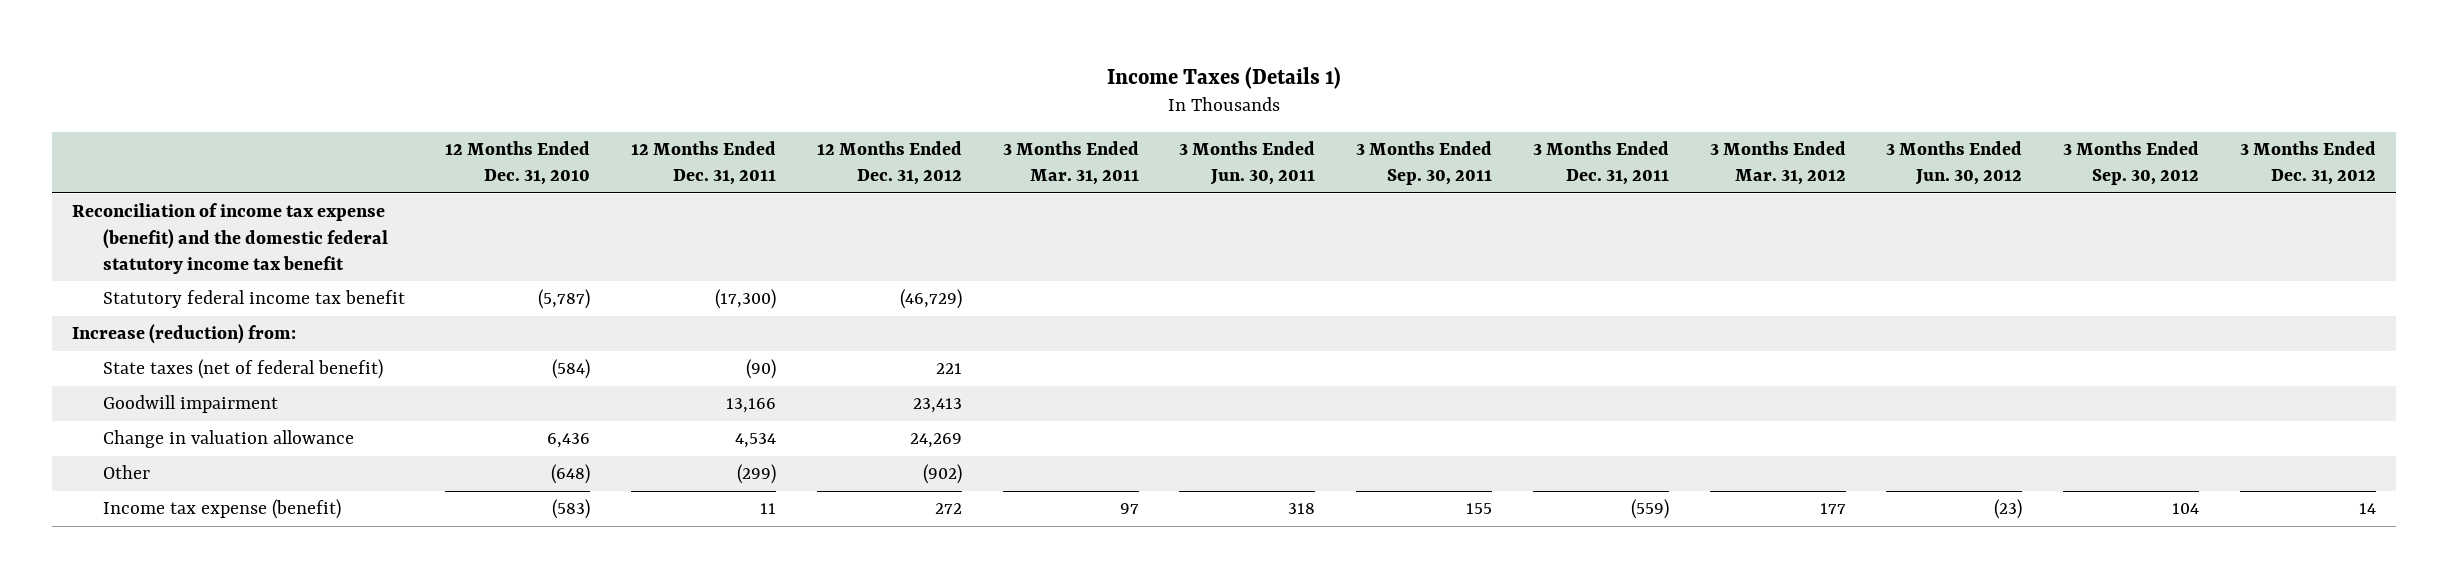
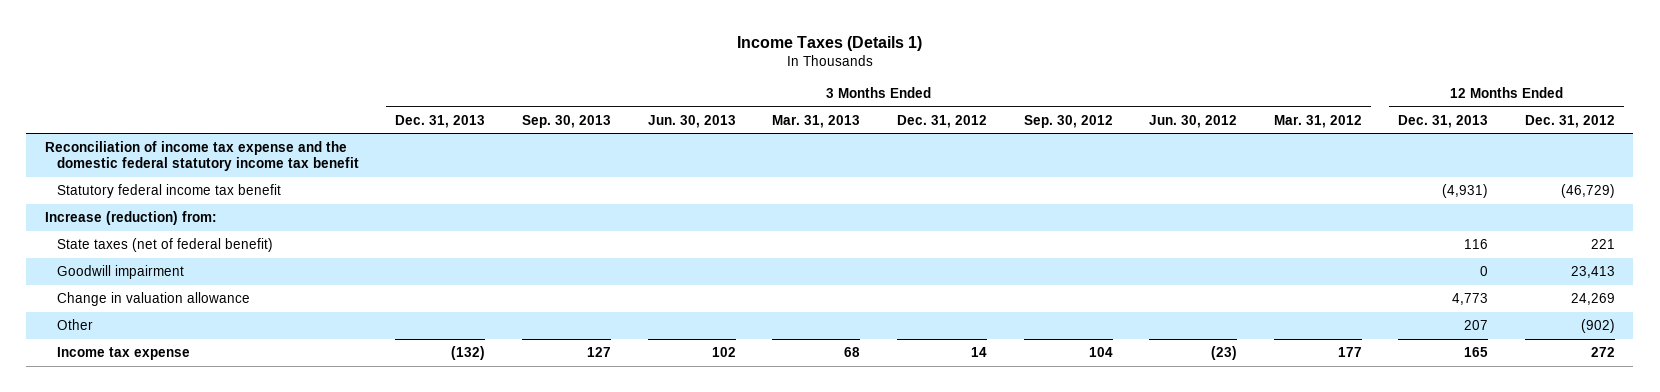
[445,141,591,186] 12 Months Ended Dec. 31, 2010 -> none
[631,141,777,186] 12 Months Ended Dec. 31, 2011 -> none
[1002,141,1139,186] 3 Months Ended Mar. 31, 2011 -> none
[1179,141,1316,186] 3 Months Ended Jun. 30, 2011 -> none
[1356,141,1493,186] 3 Months Ended Sep. 30, 2011 -> none
[1532,141,1669,186] 3 Months Ended Dec. 31, 2011 -> none
none -> [395,114,486,128] Dec. 31, 2013
none -> [522,114,612,128] Sep. 30, 2013
none -> [647,114,736,128] Jun. 30, 2013
none -> [772,114,861,128] Mar. 31, 2013
none -> [1398,114,1489,128] Dec. 31, 2013
[72,203,388,274] Reconciliation of income tax expense (benefit) and the domestic federal statutory income tax benefit -> [44,141,359,172] Reconciliation of income tax expense and the domestic federal statutory income tax benefit
[102,499,341,520] Income tax expense (benefit) -> [56,347,190,361] Income tax expense

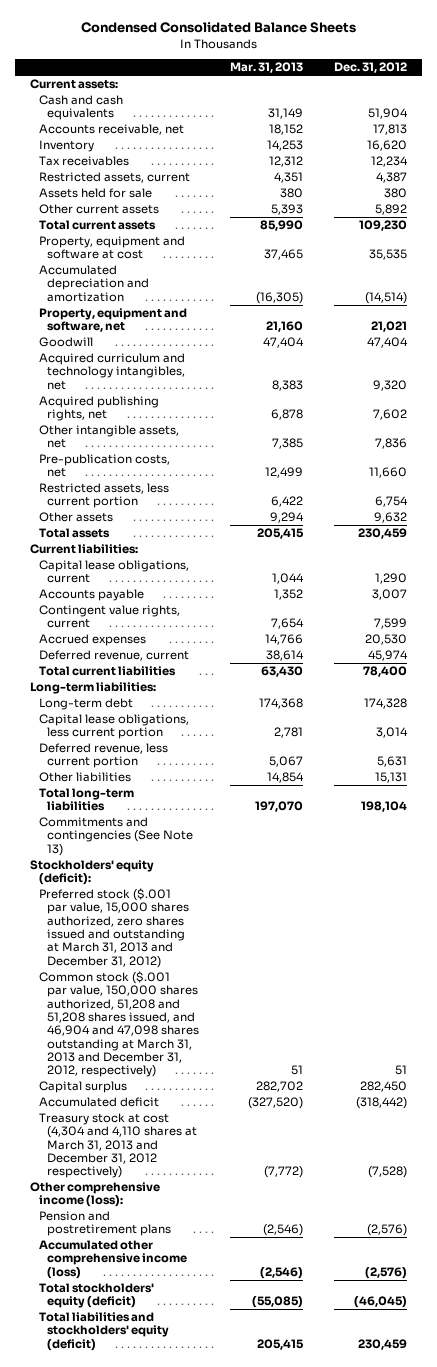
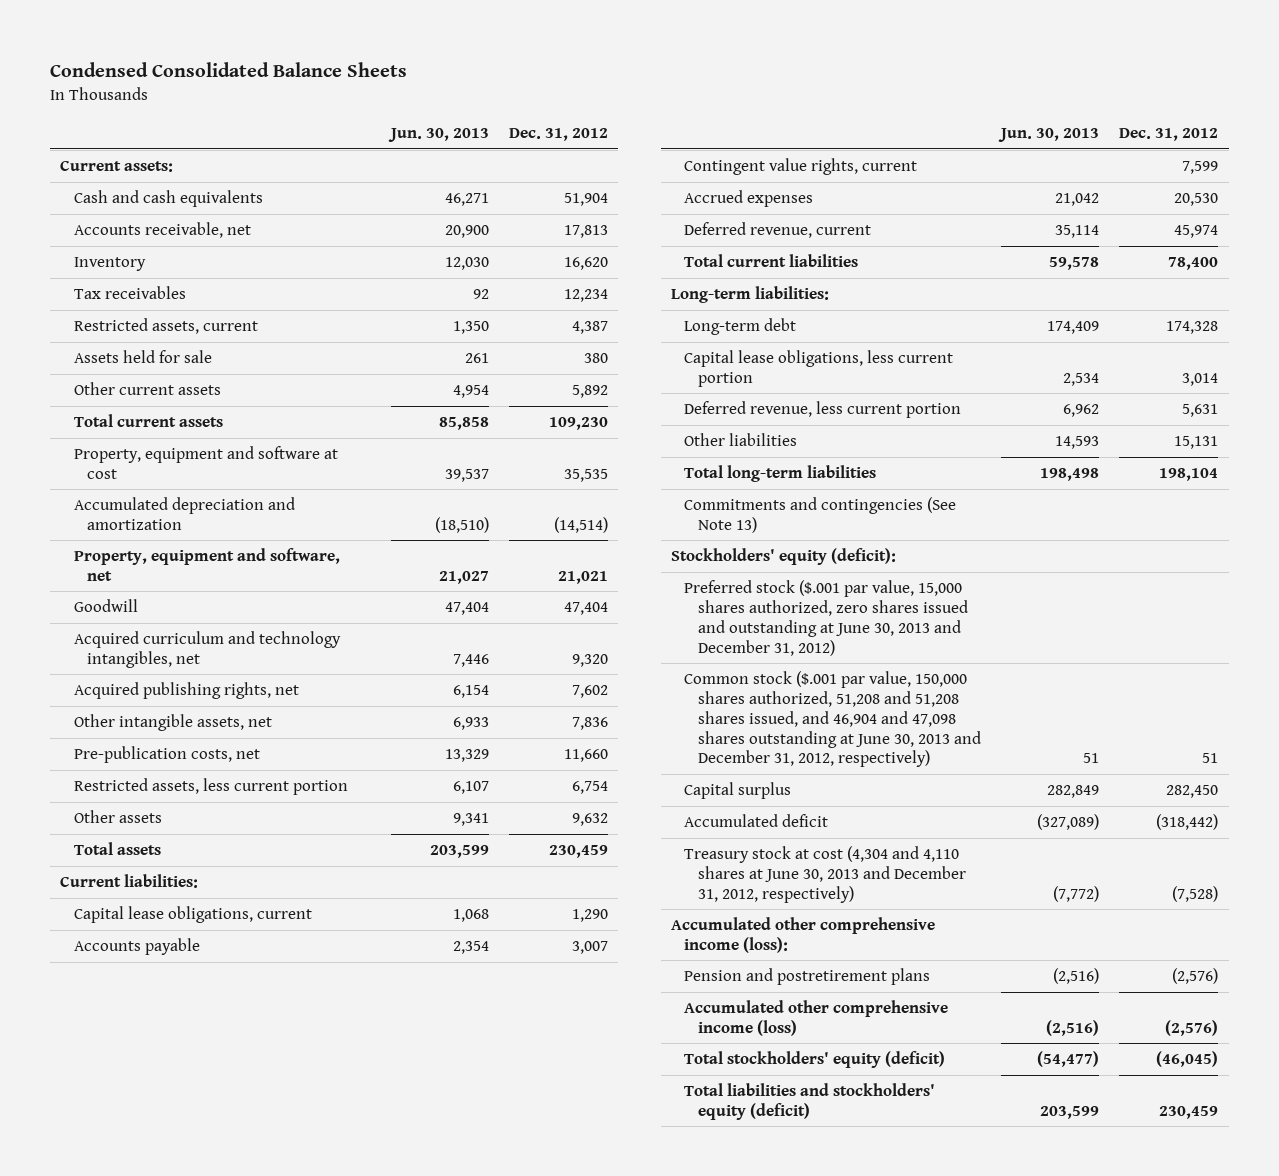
[229,62,303,74] Mar. 31, 2013 -> none
none -> [387,128,489,143] Jun. 30, 2013
[38,888,189,968] Preferred stock ($.001 par value, 15,000 shares authorized, zero shares issued and outstanding at March 31, 2013 and December 31, 2012) -> [684,580,968,656] Preferred stock ($.001 par value, 15,000 shares authorized, zero shares issued and outstanding at June 30, 2013 and December 31, 2012)
[38,971,199,1078] Common stock ($.001 par value, 150,000 shares authorized, 51,208 and 51,208 shares issued, and 46,904 and 47,098 shares outstanding at March 31, 2013 and December 31, 2012, respectively) -> [684,671,981,768] Common stock ($.001 par value, 150,000 shares authorized, 51,208 and 51,208 shares issued, and 46,904 and 47,098 shares outstanding at June 30, 2013 and December 31, 2012, respectively)
[38,1113,197,1179] Treasury stock at cost (4,304 and 4,110 shares at March 31, 2013 and December 31, 2012 respectively) -> [684,846,966,903] Treasury stock at cost (4,304 and 4,110 shares at June 30, 2013 and December 31, 2012, respectively)
[30,1182,161,1208] Other comprehensive income (loss): -> [670,917,935,953] Accumulated other comprehensive income (loss):

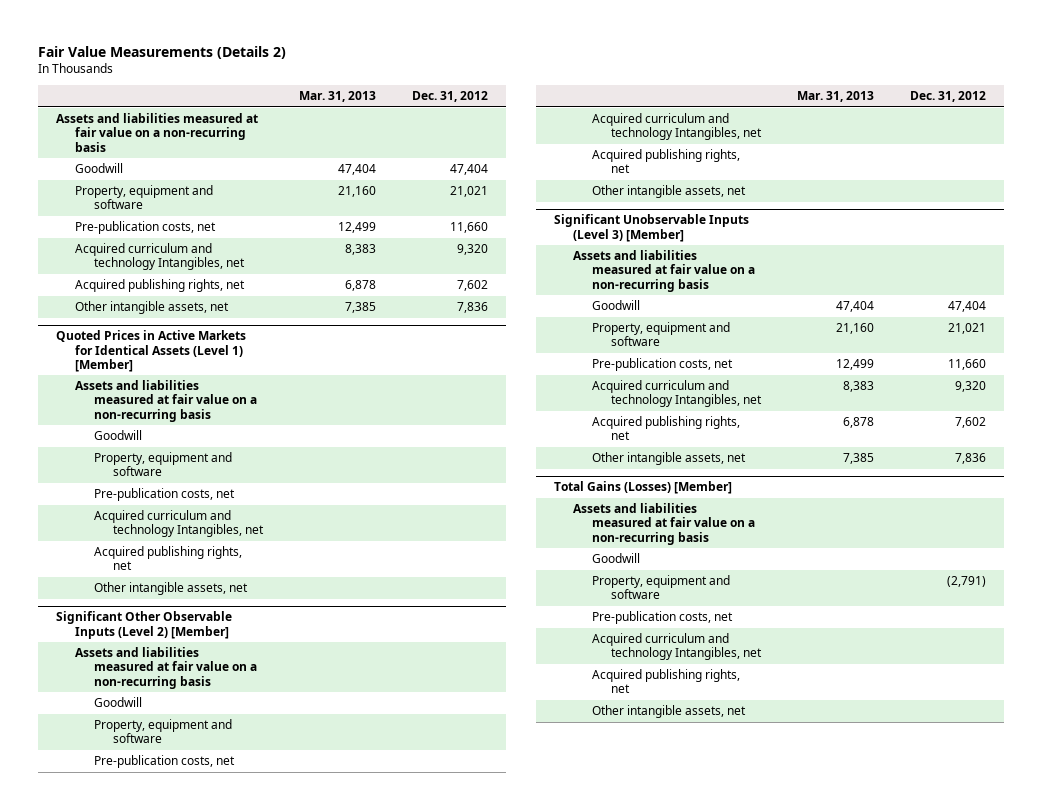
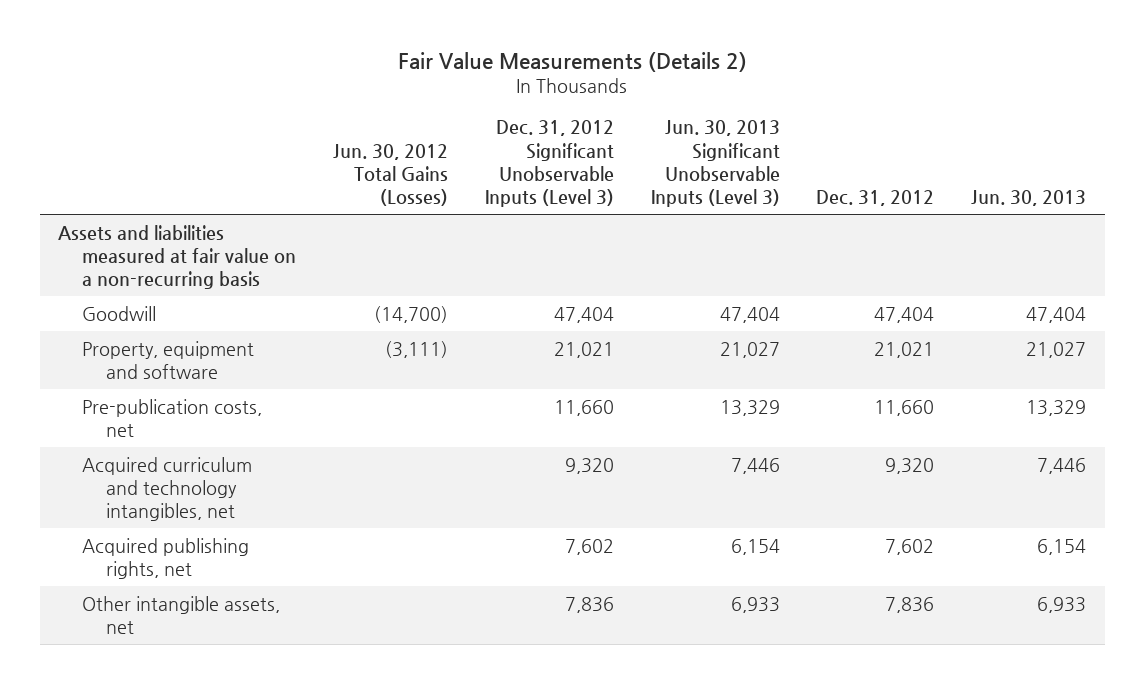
[299,91,377,103] Mar. 31, 2013 -> none
none -> [332,143,448,207] Jun. 30, 2012 Total Gains (Losses)
none -> [484,120,614,208] Dec. 31, 2012 Significant Unobservable Inputs (Level 3)
none -> [650,120,780,208] Jun. 30, 2013 Significant Unobservable Inputs (Level 3)
none -> [971,190,1087,207] Jun. 30, 2013
[75,279,246,293] Acquired publishing rights, net -> none
[75,301,230,315] Other intangible assets, net -> none
[56,330,247,372] Quoted Prices in Active Markets for Identical Assets (Level 1) [Member] -> none
[75,380,258,422] Assets and liabilities measured at fair value on a non-recurring basis -> none
[94,430,143,441] Goodwill -> none
[94,452,233,477] Property, equipment and software -> none
[94,488,236,502] Pre-publication costs, net -> none
[94,510,265,538] Acquired curriculum and technology Intangibles, net -> none
[94,546,243,571] Acquired publishing rights, net -> none
[94,582,249,596] Other intangible assets, net -> none
[56,611,233,639] Significant Other Observable Inputs (Level 2) [Member] -> none
[75,647,258,689] Assets and liabilities measured at fair value on a non-recurring basis -> none
[94,697,143,708] Goodwill -> none
[94,719,233,744] Property, equipment and software -> none
[94,755,236,769] Pre-publication costs, net -> none
[592,113,763,141] Acquired curriculum and technology Intangibles, net -> none
[592,149,741,174] Acquired publishing rights, net -> none
[592,185,747,199] Other intangible assets, net -> none
[553,214,749,242] Significant Unobservable Inputs (Level 3) [Member] -> none
[572,250,756,292] Assets and liabilities measured at fair value on a non-recurring basis -> none
[592,300,641,311] Goodwill -> none
[592,322,731,347] Property, equipment and software -> none
[592,358,734,372] Pre-publication costs, net -> none
[592,380,763,408] Acquired curriculum and technology Intangibles, net -> none
[75,243,246,271] Acquired curriculum and technology Intangibles, net -> [82,456,253,522] Acquired curriculum and technology intangibles, net
[553,481,732,495] Total Gains (Losses) [Member] -> none
[572,503,756,545] Assets and liabilities measured at fair value on a non-recurring basis -> none
[592,553,641,564] Goodwill -> none
[592,575,731,600] Property, equipment and software -> none
[592,611,734,625] Pre-publication costs, net -> none
[592,633,763,661] Acquired curriculum and technology Intangibles, net -> none
[592,669,741,694] Acquired publishing rights, net -> none
[592,705,747,719] Other intangible assets, net -> none

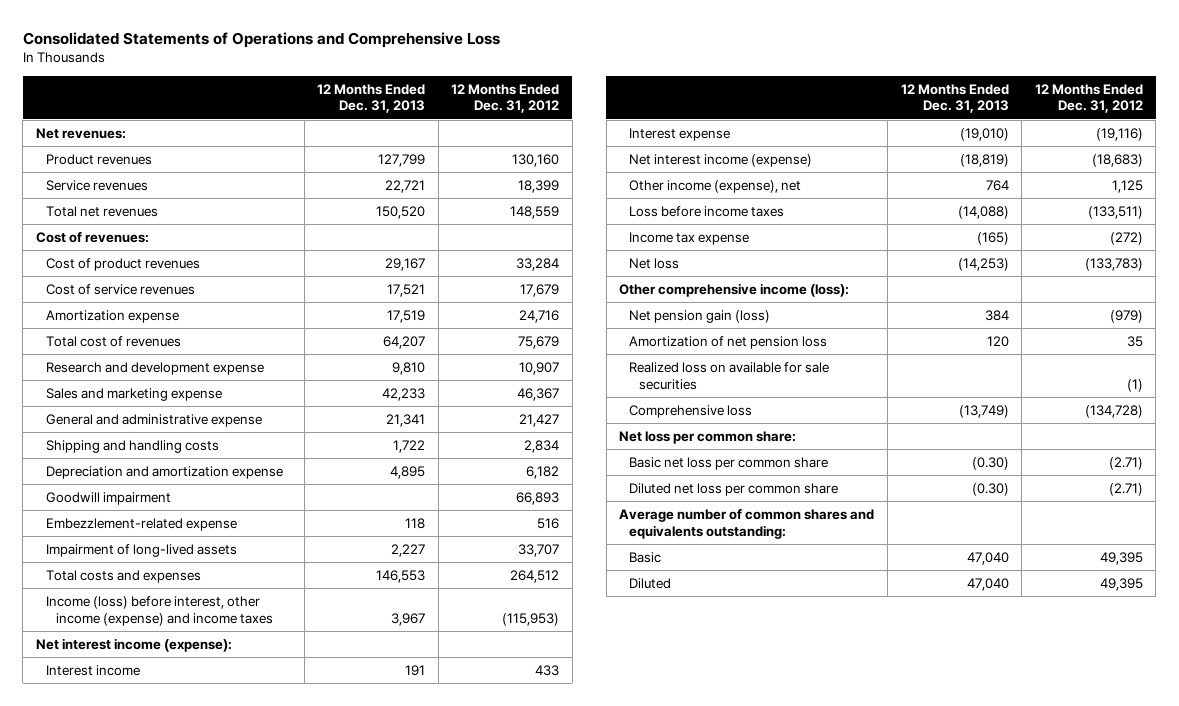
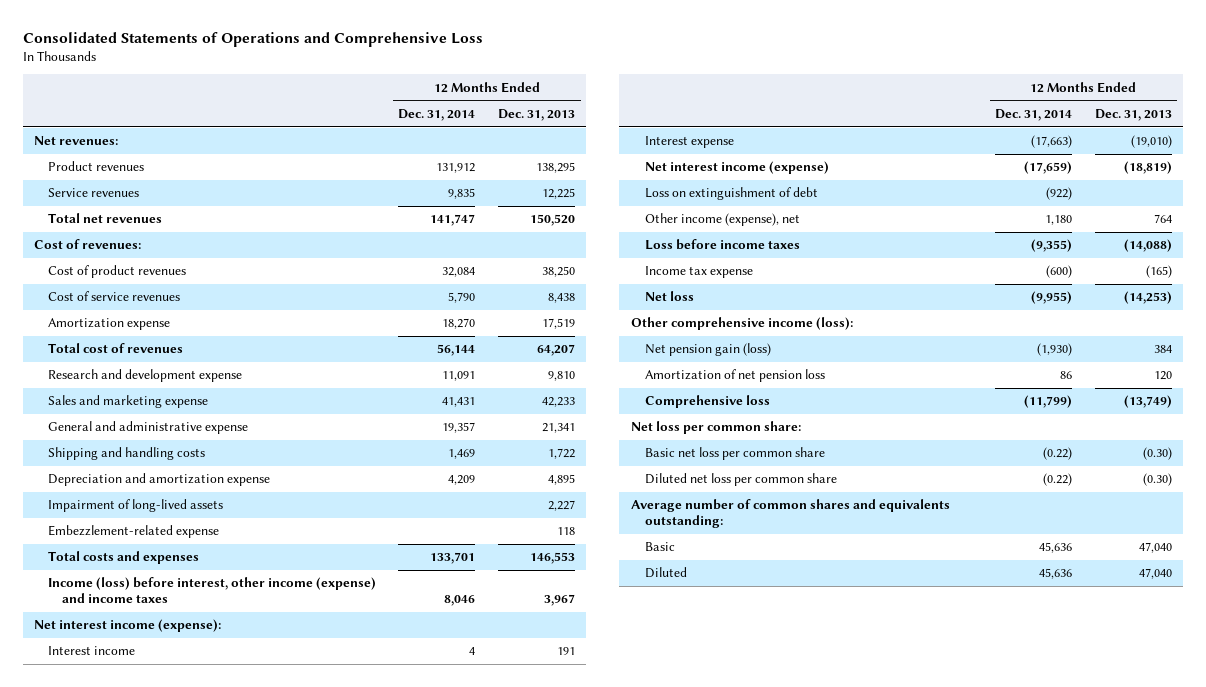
[451,83,560,114] 12 Months Ended Dec. 31, 2012 -> none
none -> [398,109,476,122] Dec. 31, 2014
[378,153,426,167] 127,799 -> [535,162,575,174] 138,295
[385,179,426,193] 22,721 -> [541,188,575,200] 12,225
[385,257,426,271] 29,167 -> [541,266,575,278] 38,250
[387,283,426,297] 17,521 -> [547,293,575,304] 8,438
[45,491,171,505] Goodwill impairment -> none
[45,517,237,531] Embezzlement-related expense -> [47,525,219,539] Embezzlement-related expense
none -> [644,187,818,201] Loss on extinguishment of debt
[629,361,830,390] Realized loss on available for sale securities -> none

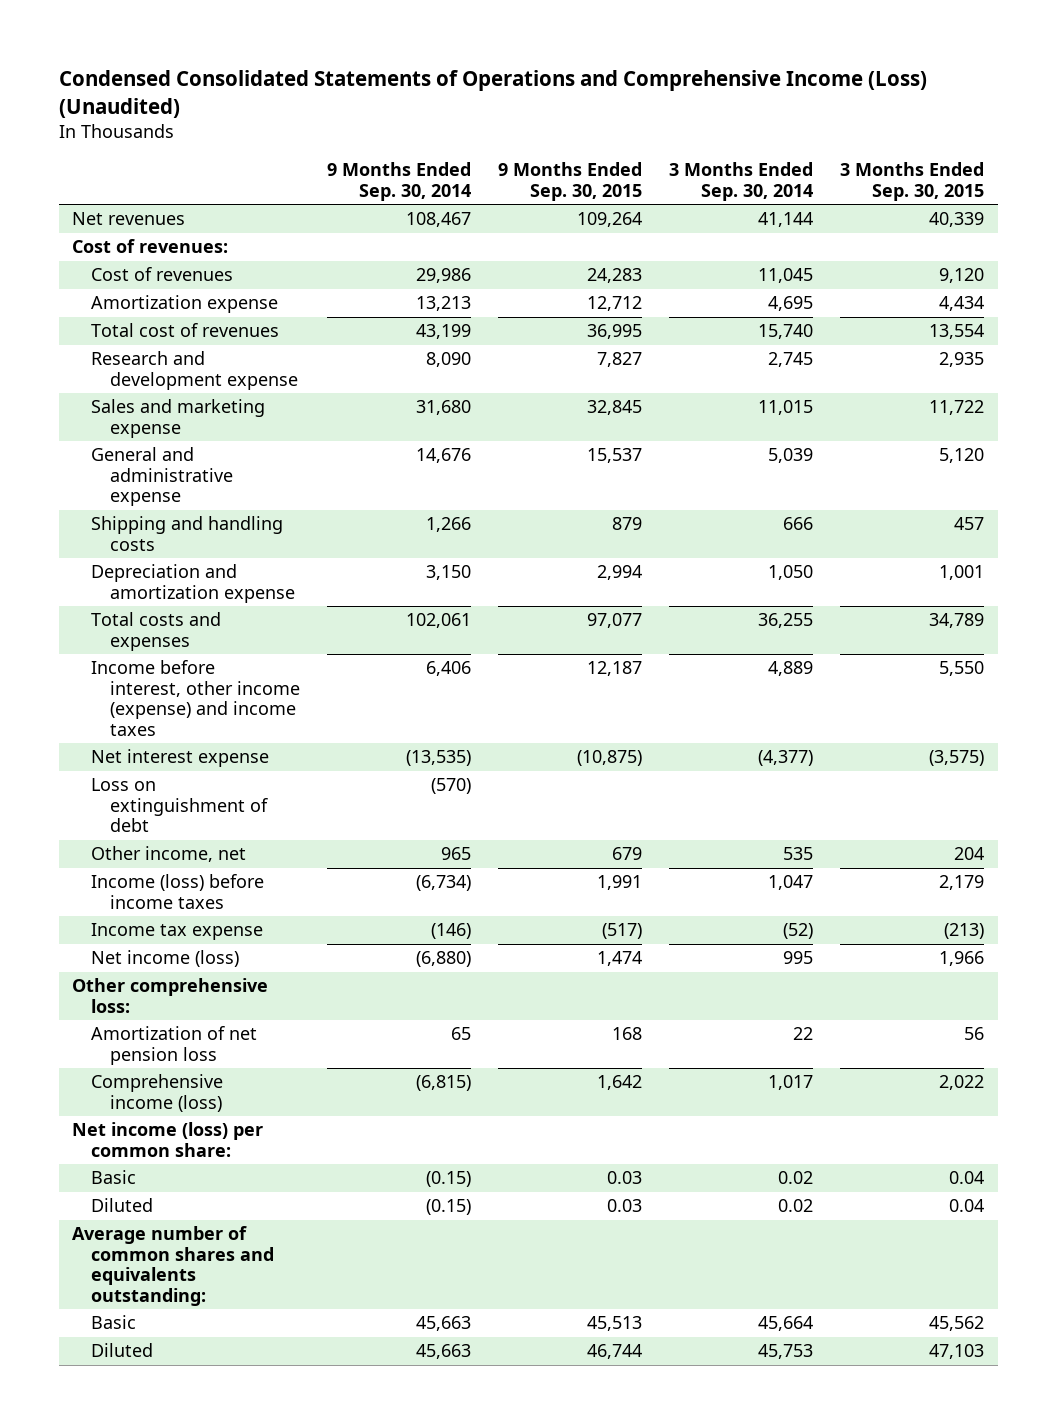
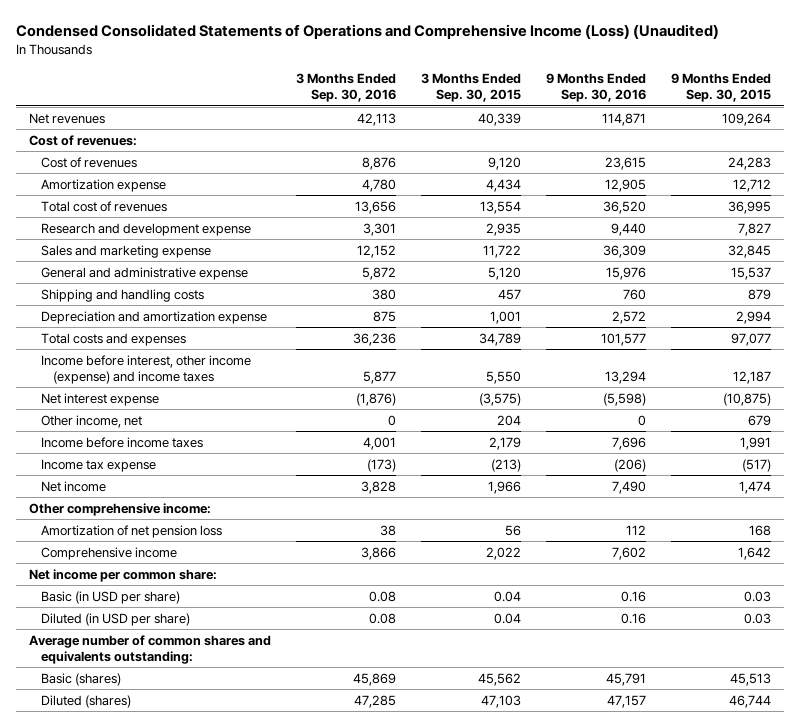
[327,162,472,201] 9 Months Ended Sep. 30, 2014 -> none
[669,162,814,201] 3 Months Ended Sep. 30, 2014 -> none
none -> [295,72,396,103] 3 Months Ended Sep. 30, 2016
none -> [546,72,647,103] 9 Months Ended Sep. 30, 2016
[91,778,269,833] Loss on extinguishment of debt -> none
[91,874,265,909] Income (loss) before income taxes -> [40,436,203,448] Income before income taxes
[91,950,240,968] Net income (loss) -> [40,480,106,492] Net income
[72,978,269,1013] Other comprehensive loss: -> [28,502,211,516] Other comprehensive income:
[91,1074,224,1112] Comprehensive income (loss) -> [40,546,177,560] Comprehensive income
[72,1122,264,1157] Net income (loss) per common share: -> [28,568,217,582] Net income per common share:
[91,1170,137,1185] Basic -> [40,590,180,604] Basic (in USD per share)
[91,1198,154,1213] Diluted -> [40,612,190,626] Diluted (in USD per share)
[91,1315,137,1330] Basic -> [40,672,121,686] Basic (shares)
[91,1343,154,1358] Diluted -> [40,694,131,708] Diluted (shares)

